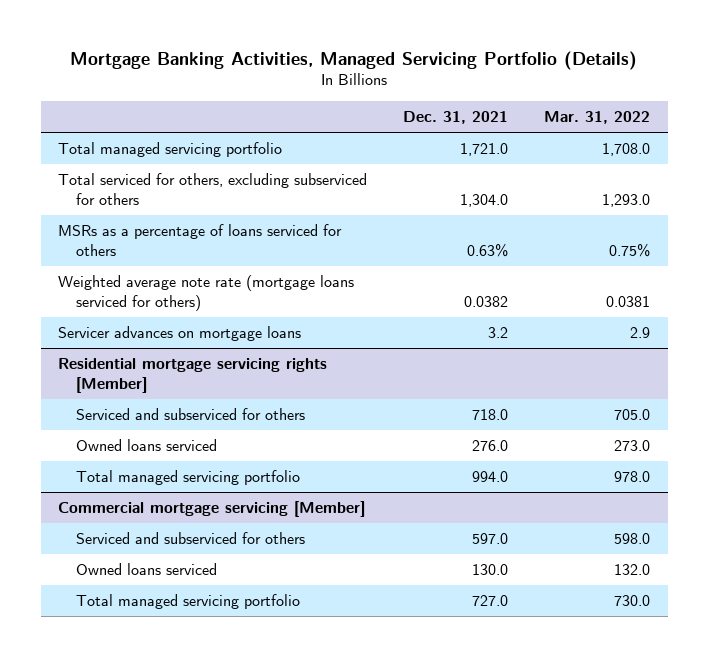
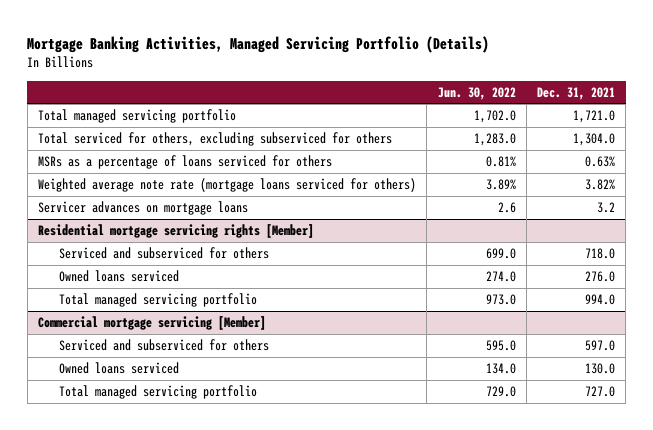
[543,110,650,124] Mar. 31, 2022 -> none
none -> [437,86,516,100] Jun. 30, 2022
[464,295,509,307] 0.0382 -> [585,179,616,191] 3.82%

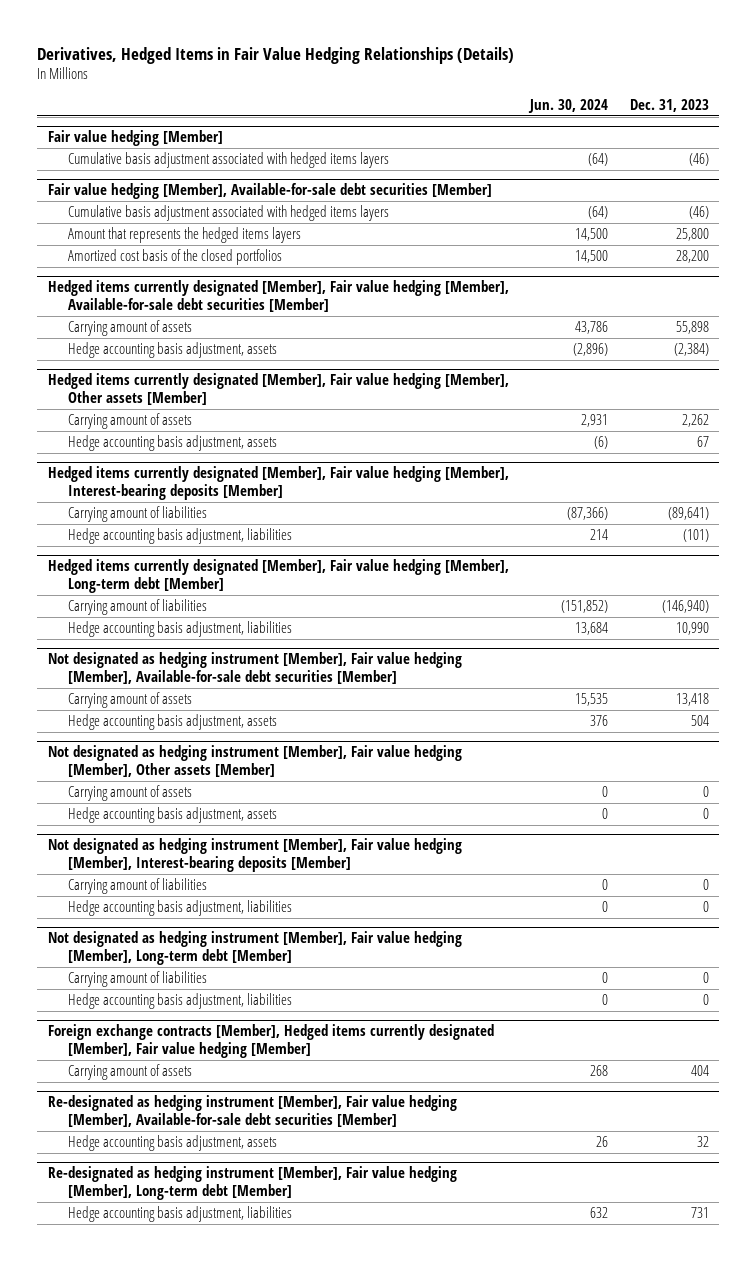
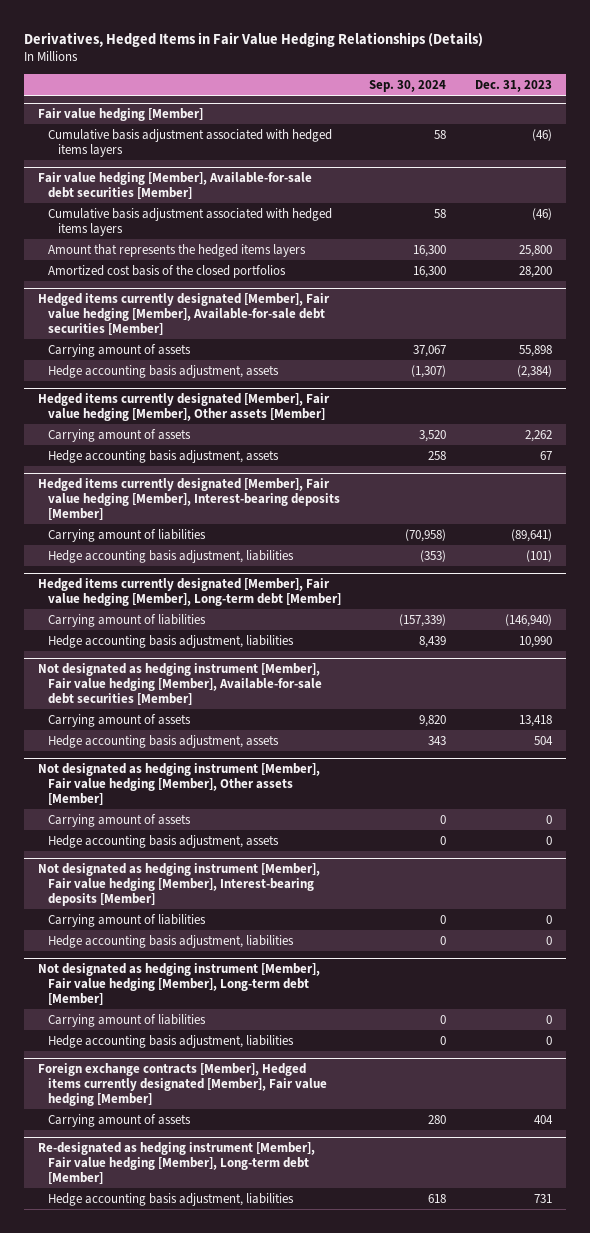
[528,98,609,113] Jun. 30, 2024 -> none
none -> [369,79,447,92] Sep. 30, 2024
[47,1095,457,1128] Re-designated as hedging instrument [Member], Fair value hedging [Member], Available-for-sale debt securities [Member] -> none
[67,1135,277,1152] Hedge accounting basis adjustment, assets -> none

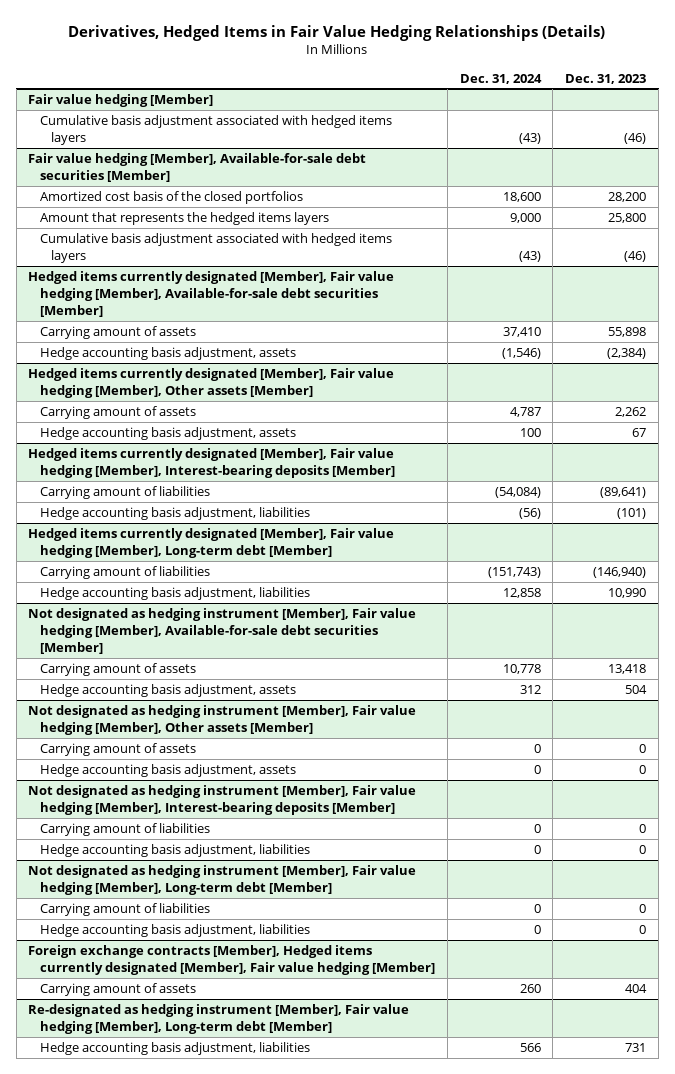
[369,79,447,92] Sep. 30, 2024 -> none
none -> [459,73,542,84] Dec. 31, 2024
[48,243,307,257] Amount that represents the hedged items layers -> [39,212,329,226] Amount that represents the hedged items layers
[48,207,333,236] Cumulative basis adjustment associated with hedged items layers -> [39,233,392,264] Cumulative basis adjustment associated with hedged items layers

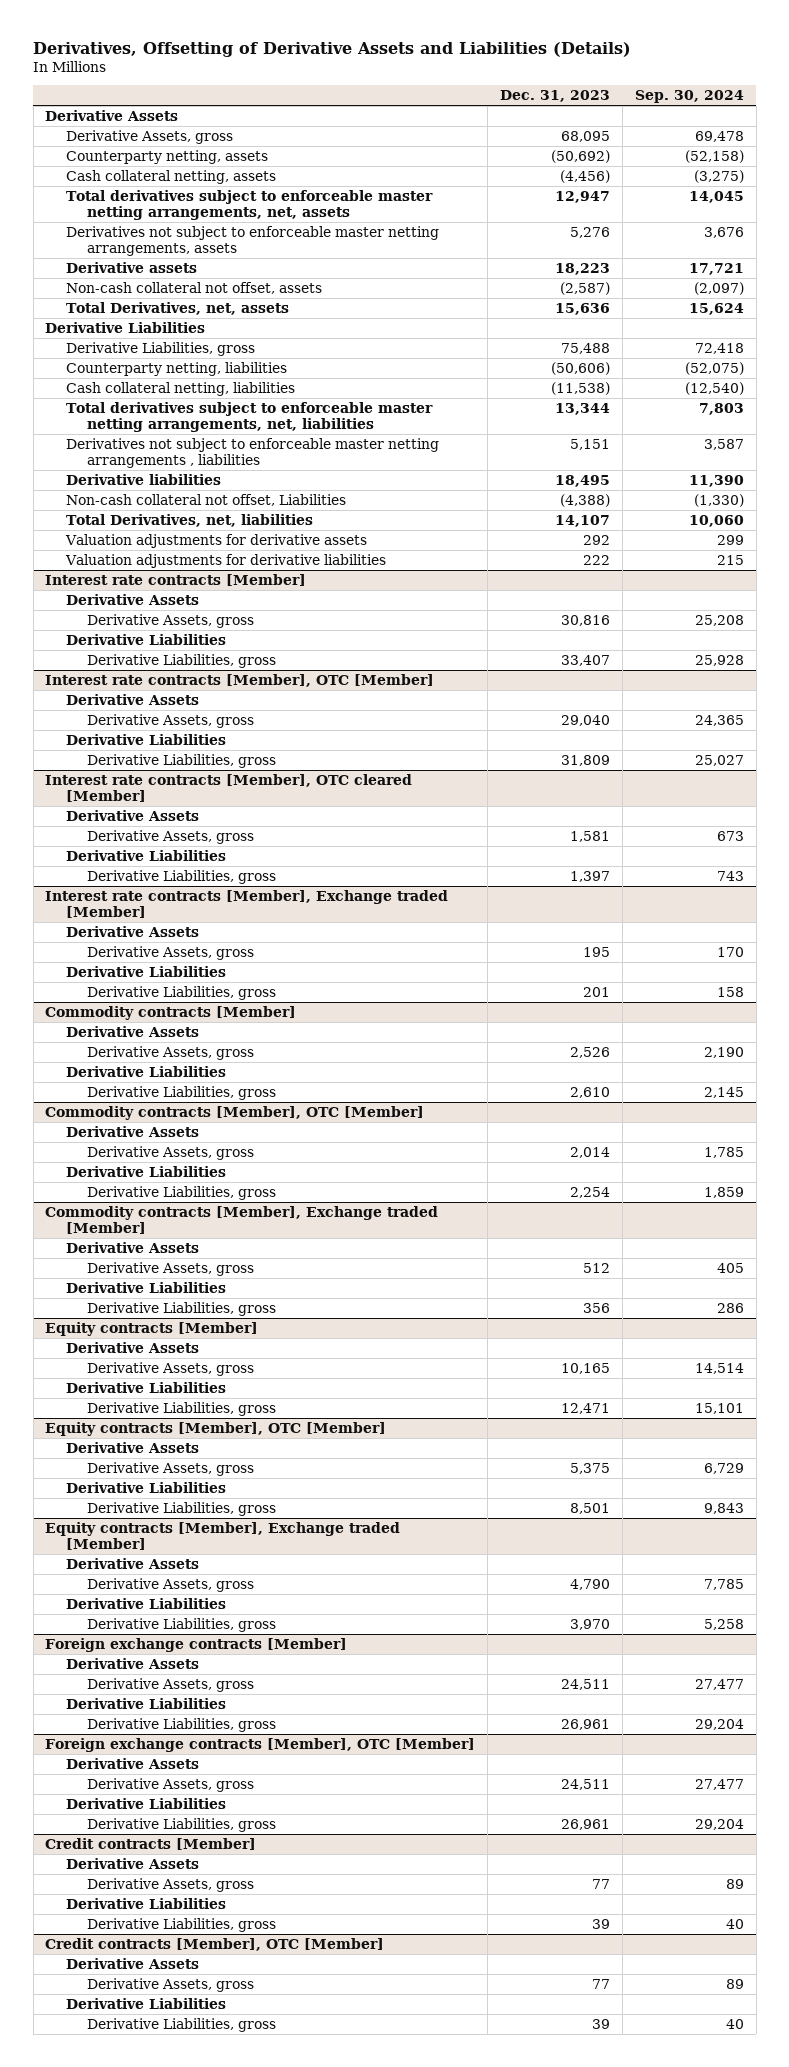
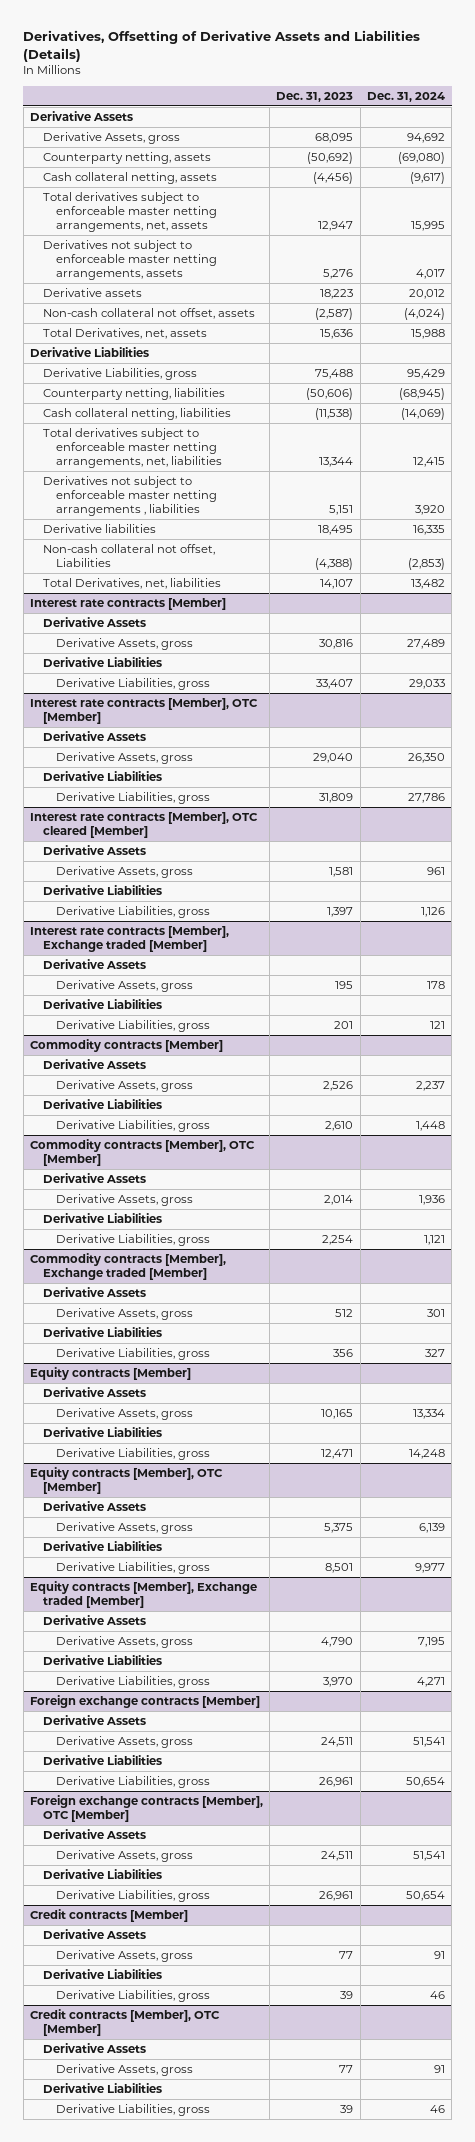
[635,90,745,104] Sep. 30, 2024 -> none
none -> [366,91,445,102] Dec. 31, 2024
[65,533,368,548] Valuation adjustments for derivative assets -> none
[65,553,387,568] Valuation adjustments for derivative liabilities -> none

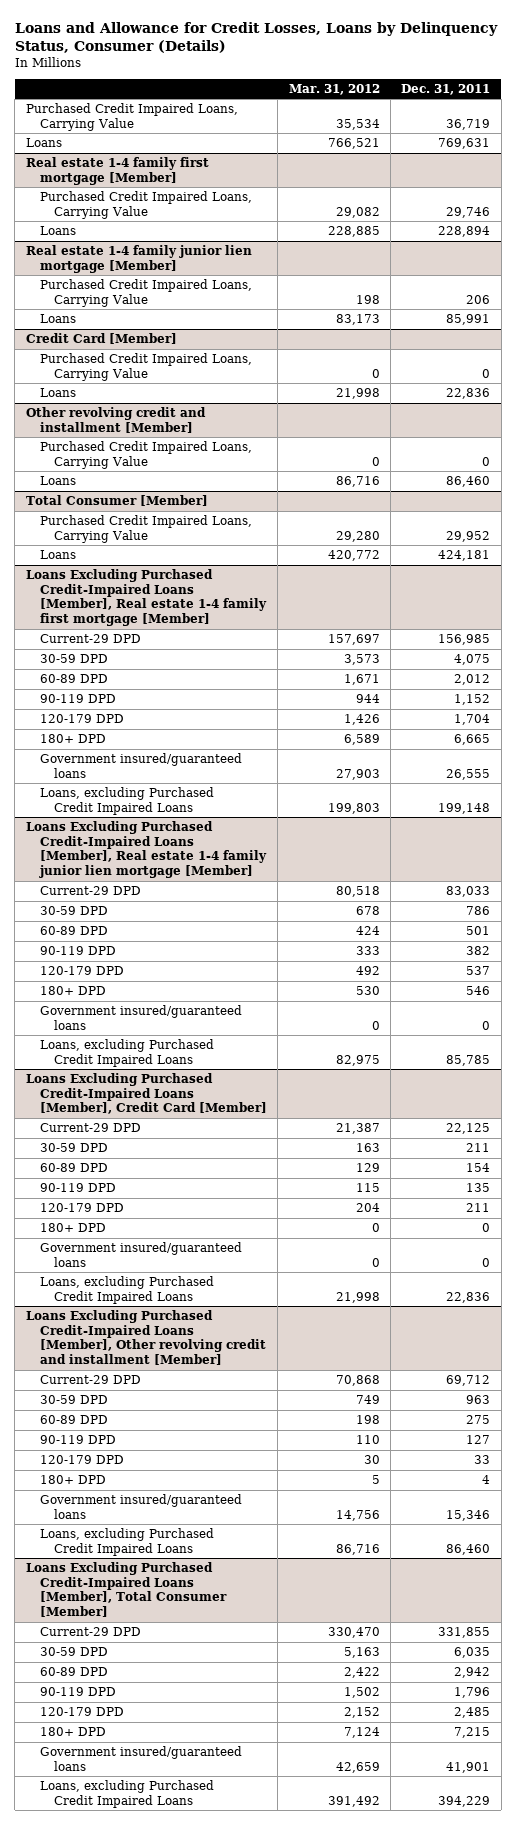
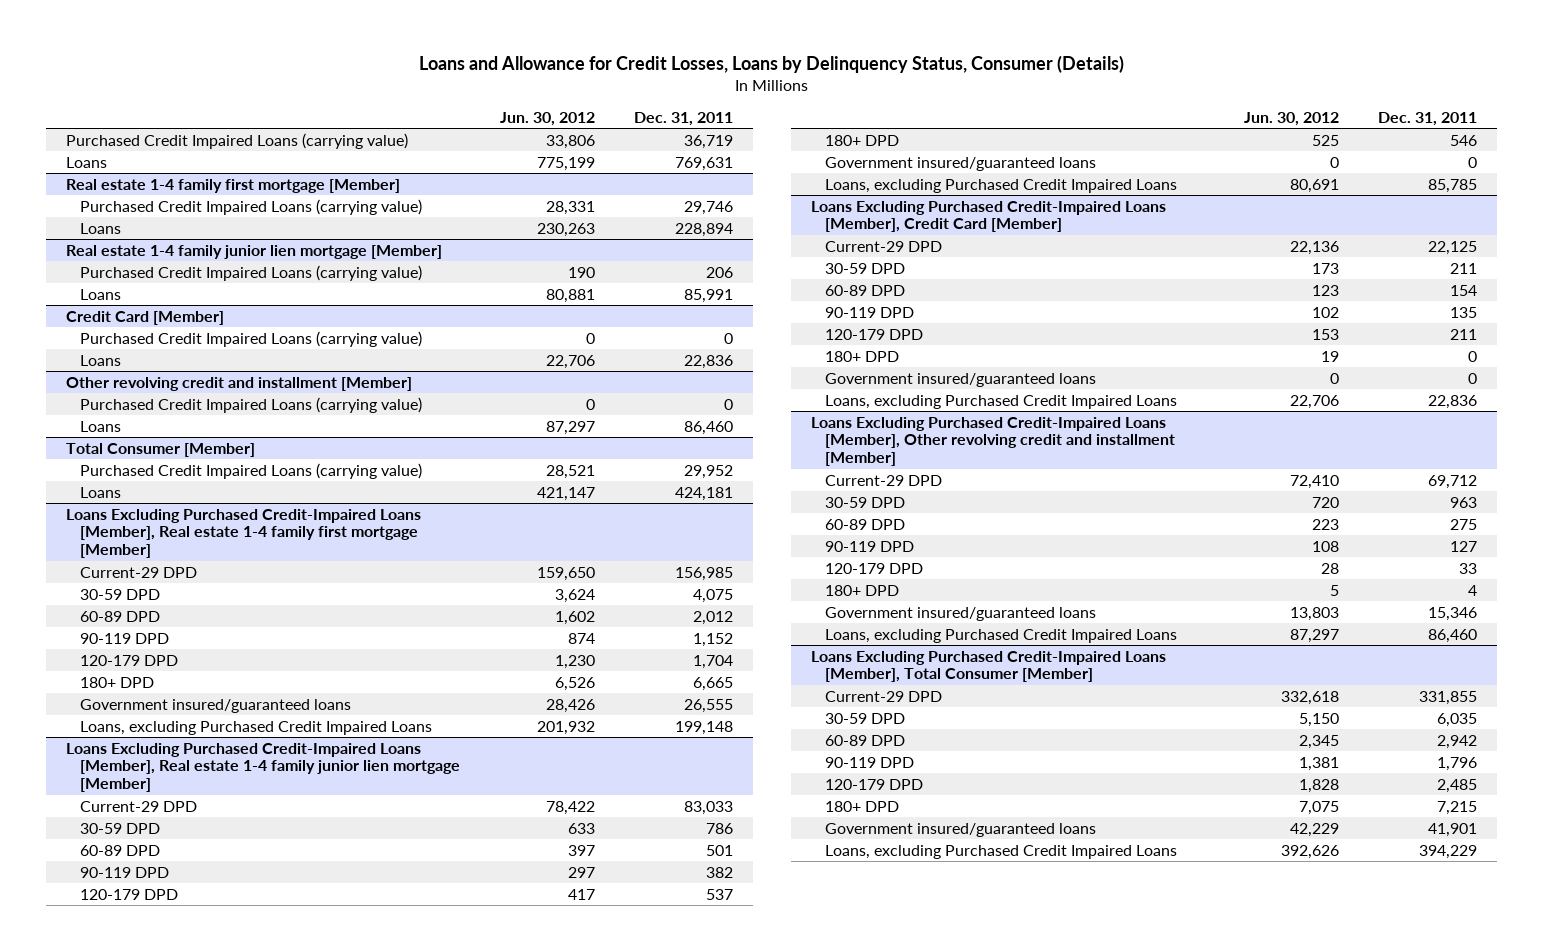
[288,83,380,95] Mar. 31, 2012 -> none
none -> [499,111,595,126] Jun. 30, 2012
[25,103,238,131] Purchased Credit Impaired Loans, Carrying Value -> [66,132,409,149] Purchased Credit Impaired Loans (carrying value)
[39,191,252,219] Purchased Credit Impaired Loans, Carrying Value -> [80,198,423,215] Purchased Credit Impaired Loans (carrying value)
[39,279,252,307] Purchased Credit Impaired Loans, Carrying Value -> [80,264,423,281] Purchased Credit Impaired Loans (carrying value)
[39,353,252,381] Purchased Credit Impaired Loans, Carrying Value -> [80,330,423,347] Purchased Credit Impaired Loans (carrying value)
[39,441,252,469] Purchased Credit Impaired Loans, Carrying Value -> [80,396,423,413] Purchased Credit Impaired Loans (carrying value)
[39,515,252,543] Purchased Credit Impaired Loans, Carrying Value -> [80,462,423,479] Purchased Credit Impaired Loans (carrying value)

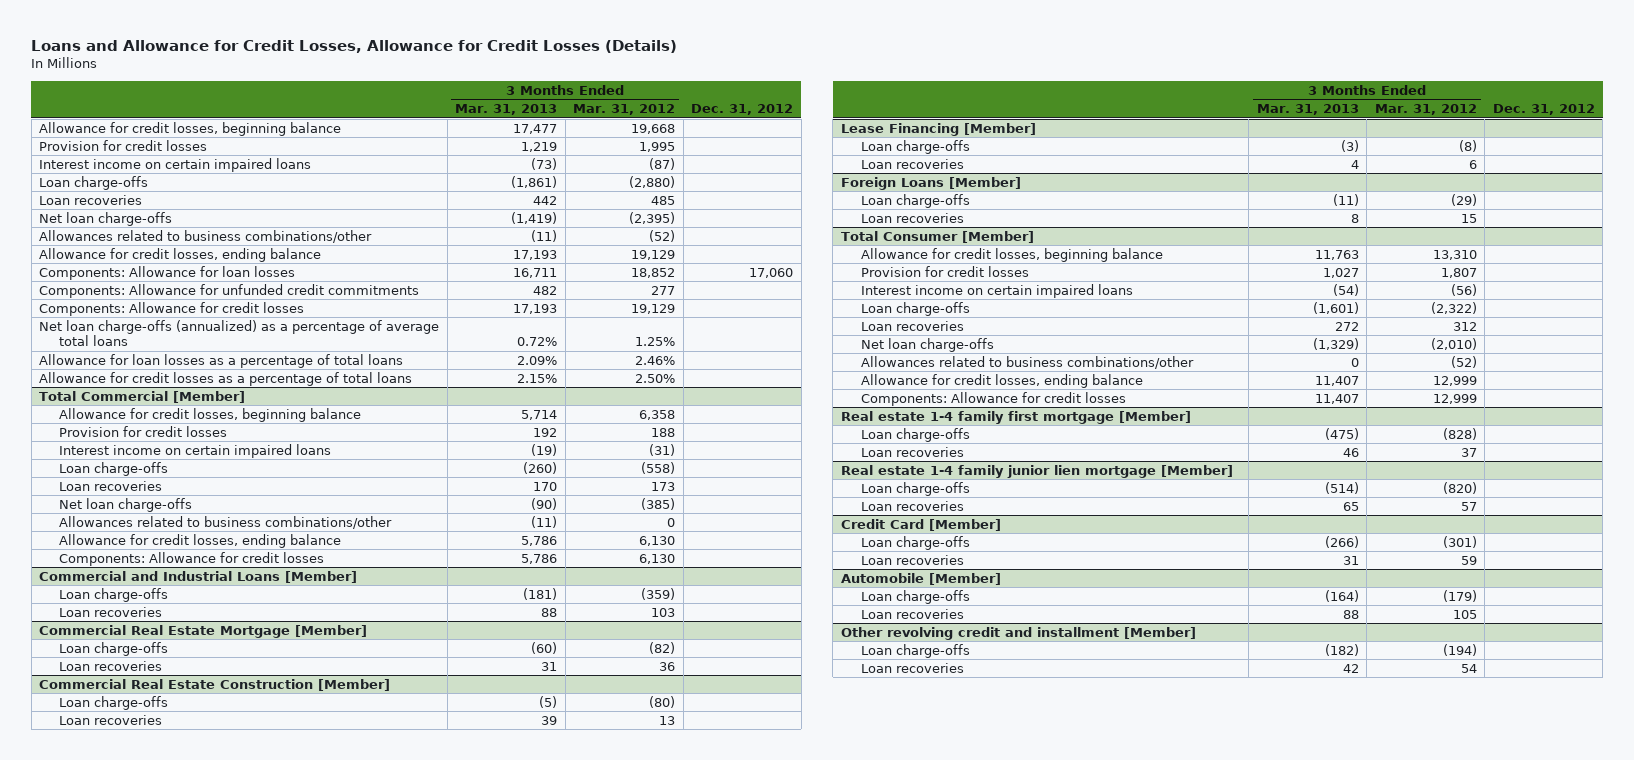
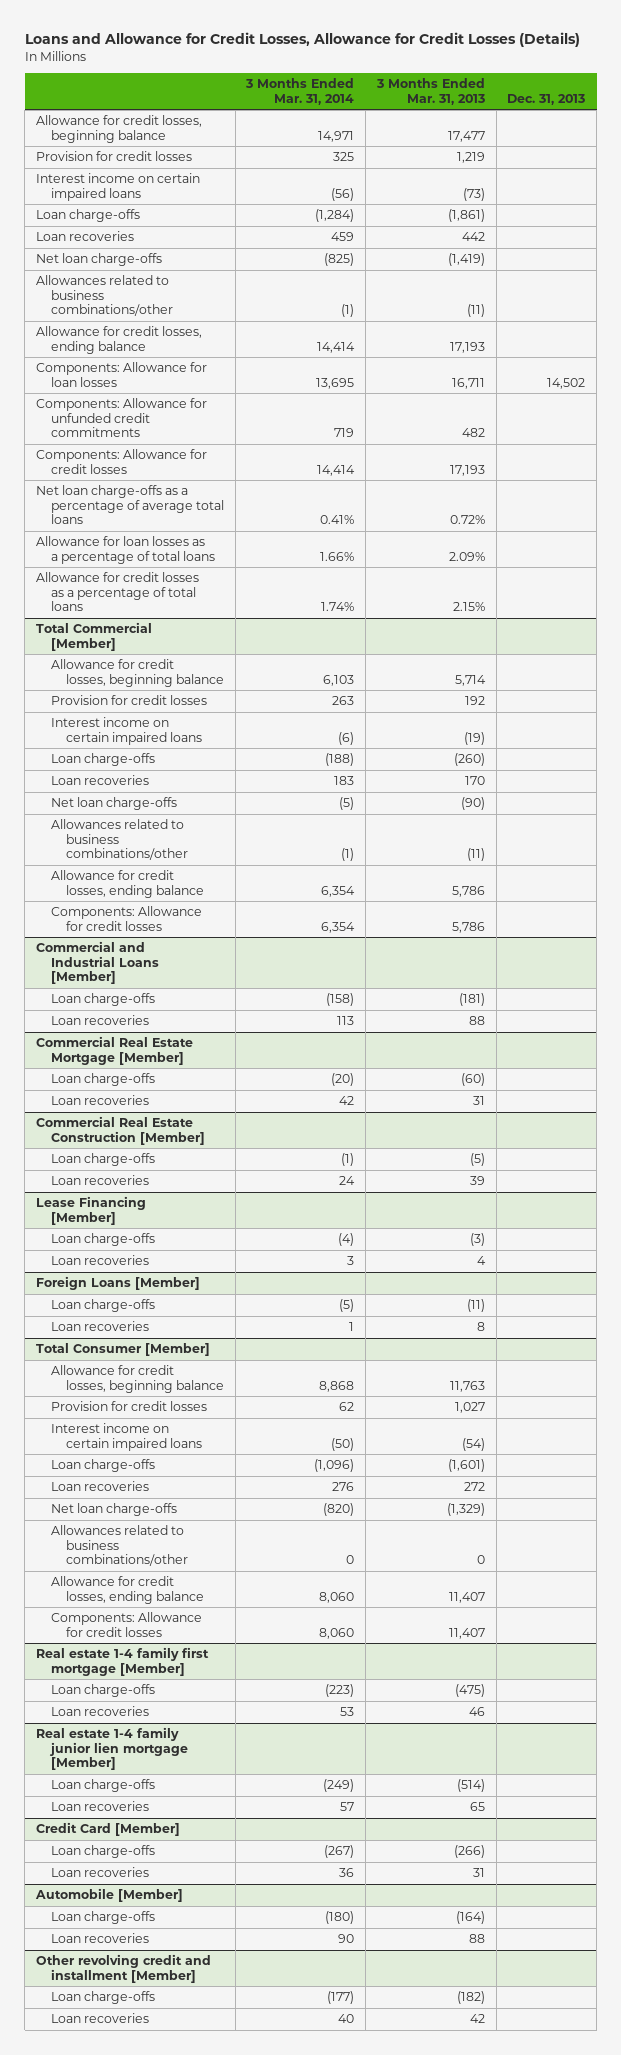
[573,104,676,116] Mar. 31, 2012 -> none
[691,104,794,116] Dec. 31, 2012 -> none
none -> [245,78,355,105] 3 Months Ended Mar. 31, 2014
none -> [507,93,586,105] Dec. 31, 2013
[39,319,440,347] Net loan charge-offs (annualized) as a percentage of average total loans -> [35,485,224,525] Net loan charge-offs as a percentage of average total loans

